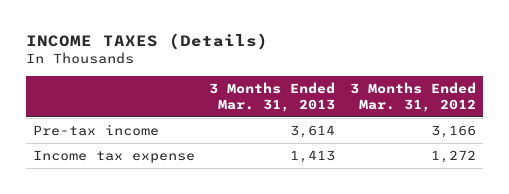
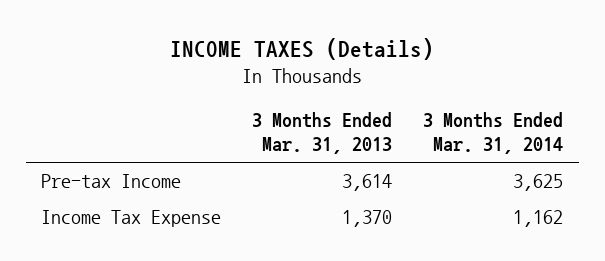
[349,82,476,112] 3 Months Ended Mar. 31, 2012 -> none
none -> [423,111,564,155] 3 Months Ended Mar. 31, 2014
[33,124,160,137] Pre-tax income -> [41,174,182,189] Pre-tax Income
[33,150,196,164] Income tax expense -> [41,210,222,228] Income Tax Expense
[290,150,336,164] 1,413 -> [342,210,393,228] 1,370

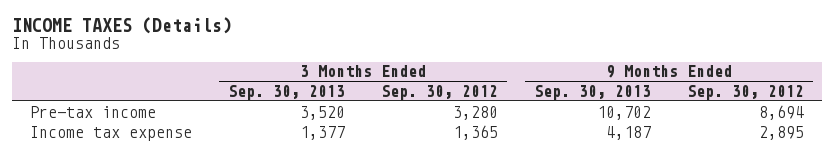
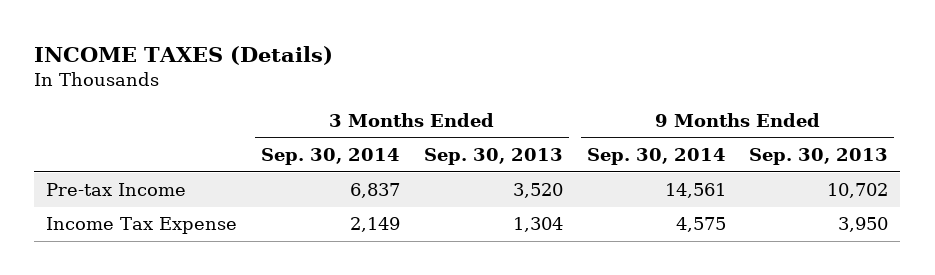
[380,84,498,100] Sep. 30, 2012 -> none
[687,84,805,100] Sep. 30, 2012 -> none
none -> [260,148,400,166] Sep. 30, 2014
none -> [586,148,726,166] Sep. 30, 2014
[29,105,156,118] Pre-tax income -> [46,183,187,197] Pre-tax Income
[29,125,192,141] Income tax expense -> [46,217,238,235] Income Tax Expense
[299,125,345,140] 1,377 -> [512,217,563,233] 1,304
[606,125,652,140] 4,187 -> [838,217,889,233] 3,950

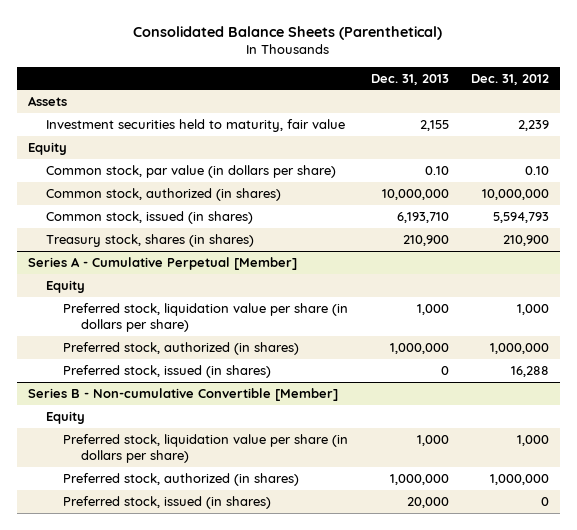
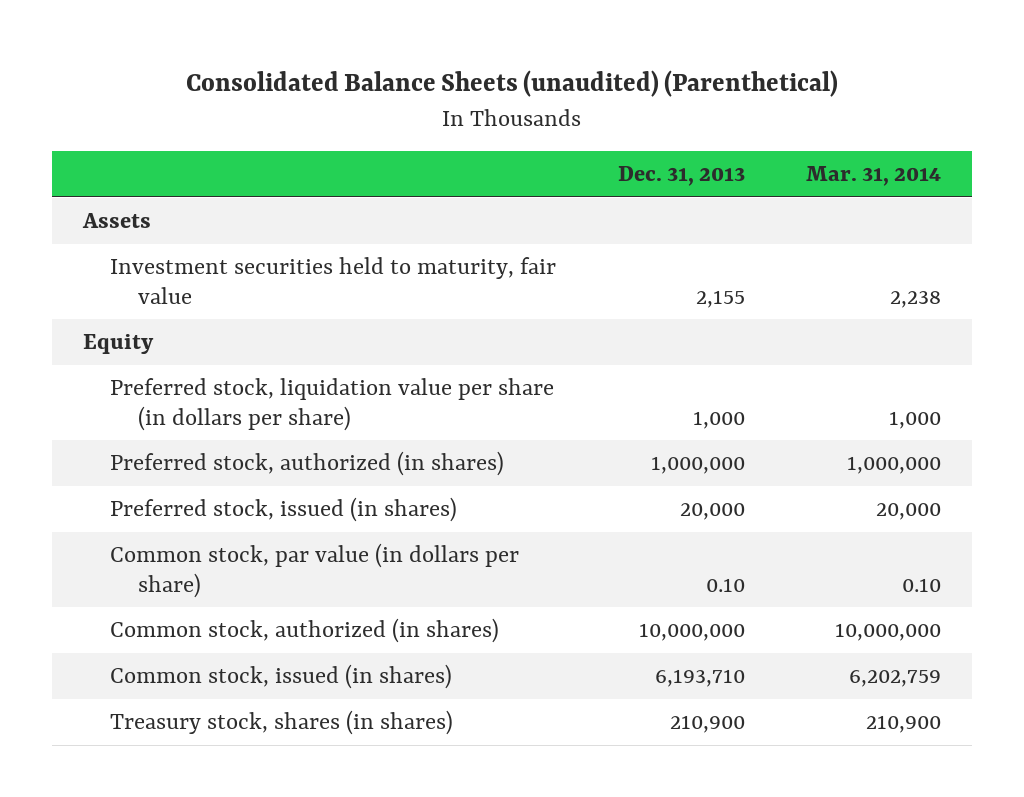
[133,25,443,40] Consolidated Balance Sheets (Parenthetical) -> [185,70,838,98] Consolidated Balance Sheets (unaudited) (Parenthetical)
[470,73,549,85] Dec. 31, 2012 -> none
none -> [805,166,941,187] Mar. 31, 2014
none -> [110,378,555,431] Preferred stock, liquidation value per share (in dollars per share)
none -> [110,451,505,477] Preferred stock, authorized (in shares)
none -> [110,497,458,523] Preferred stock, issued (in shares)
[28,256,298,270] Series A - Cumulative Perpetual [Member] -> none
[45,279,85,293] Equity -> none
[63,302,349,332] Preferred stock, liquidation value per share (in dollars per share) -> none
[63,341,300,355] Preferred stock, authorized (in shares) -> none
[63,364,272,378] Preferred stock, issued (in shares) -> none
[28,387,339,401] Series B - Non-cumulative Convertible [Member] -> none
[45,410,85,424] Equity -> none
[63,433,349,463] Preferred stock, liquidation value per share (in dollars per share) -> none
[63,472,300,486] Preferred stock, authorized (in shares) -> none
[63,495,272,509] Preferred stock, issued (in shares) -> none

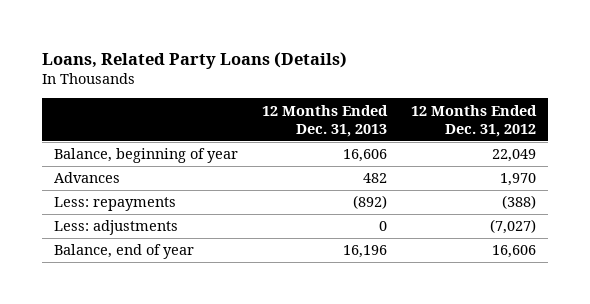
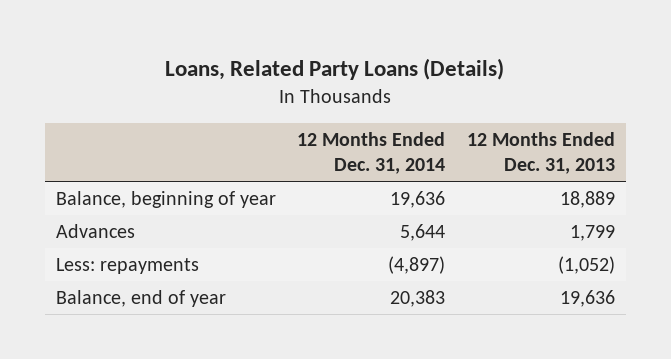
[410,104,537,137] 12 Months Ended Dec. 31, 2012 -> none
none -> [297,132,446,175] 12 Months Ended Dec. 31, 2014
[54,220,179,236] Less: adjustments -> none
[343,149,388,163] 16,606 -> [560,190,616,208] 18,889
[363,173,388,184] 482 -> [570,224,616,241] 1,799
[353,195,388,210] (892) -> [558,255,616,274] (1,052)
[343,245,388,259] 16,196 -> [560,289,616,307] 19,636

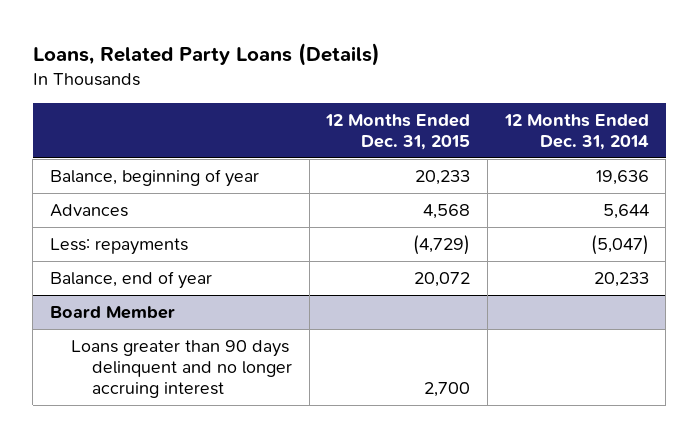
[467,132,616,175] 12 Months Ended Dec. 31, 2013 -> none
none -> [325,113,471,150] 12 Months Ended Dec. 31, 2015
[388,255,446,274] (4,897) -> [590,235,649,256] (5,047)
[390,289,446,307] 20,383 -> [593,272,649,288] 20,233
none -> [49,306,175,320] Board Member
none -> [70,340,293,398] Loans greater than 90 days delinquent and no longer accruing interest

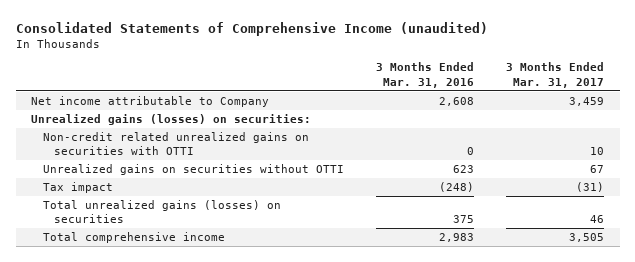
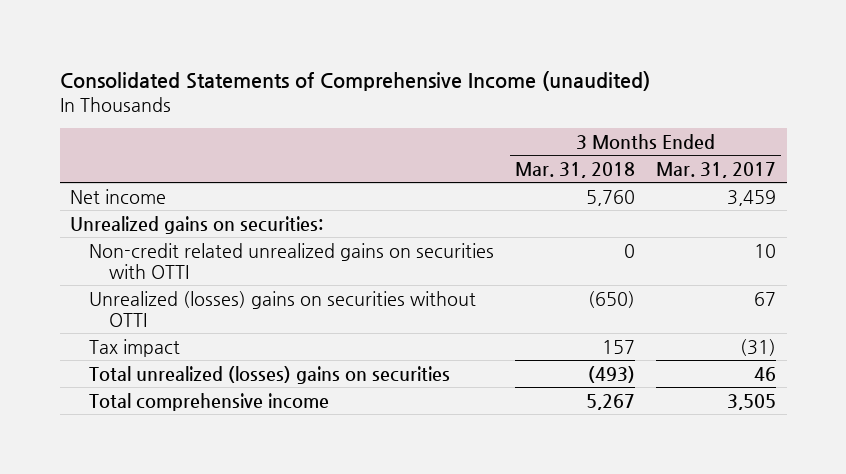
[375,62,474,88] 3 Months Ended Mar. 31, 2016 -> none
none -> [515,161,636,178] Mar. 31, 2018
[31,95,270,107] Net income attributable to Company -> [70,188,167,204] Net income
[31,113,312,125] Unrealized gains (losses) on securities: -> [70,215,324,234] Unrealized gains on securities:
[42,163,344,175] Unrealized gains on securities without OTTI -> [89,290,477,327] Unrealized (losses) gains on securities without OTTI
[42,199,281,224] Total unrealized gains (losses) on securities -> [89,365,451,384] Total unrealized (losses) gains on securities

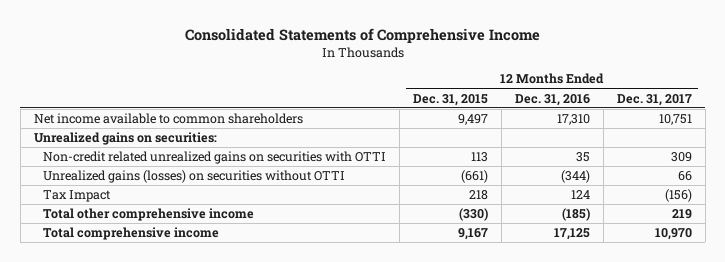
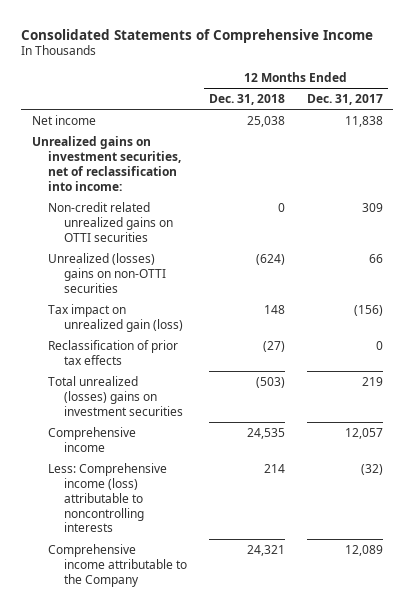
[412,93,488,106] Dec. 31, 2015 -> none
[514,93,590,106] Dec. 31, 2016 -> none
none -> [209,94,286,106] Dec. 31, 2018
[33,113,303,125] Net income available to common shareholders -> none
none -> [32,114,97,125] Net income
[33,132,217,146] Unrealized gains on securities: -> [32,135,182,191] Unrealized gains on investment securities, net of reclassification into income:
[42,151,386,165] Non-credit related unrealized gains on securities with OTTI -> [48,201,174,242] Non-credit related unrealized gains on OTTI securities
[42,170,345,184] Unrealized gains (losses) on securities without OTTI -> [48,252,167,293] Unrealized (losses) gains on non-OTTI securities
[42,190,111,203] Tax Impact -> [48,303,184,332] Tax impact on unrealized gain (loss)
none -> [48,339,179,365] Reclassification of prior tax effects
[42,208,254,222] Total other comprehensive income -> [48,375,184,416] Total unrealized (losses) gains on investment securities
none -> [48,426,137,452] Comprehensive income
none -> [48,462,168,533] Less: Comprehensive income (loss) attributable to noncontrolling interests
[42,227,219,241] Total comprehensive income -> [48,543,188,587] Comprehensive income attributable to the Company
[654,228,692,241] 10,970 -> [344,544,383,556] 12,089

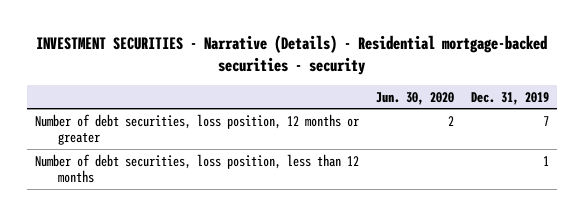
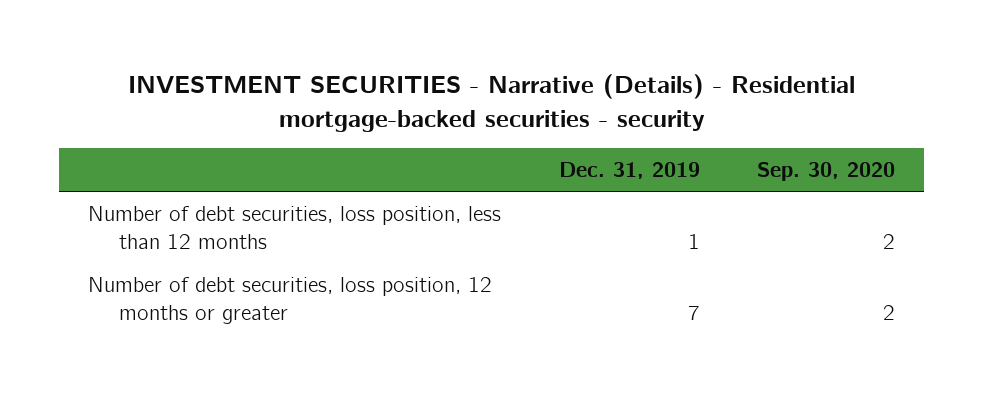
[376,91,455,105] Jun. 30, 2020 -> none
none -> [757,162,896,182] Sep. 30, 2020
[35,113,360,146] Number of debt securities, loss position, 12 months or greater -> [88,276,493,324] Number of debt securities, loss position, 12 months or greater

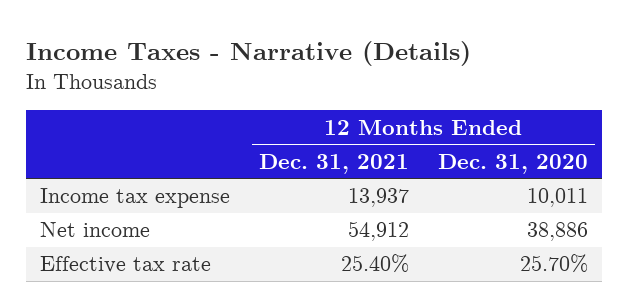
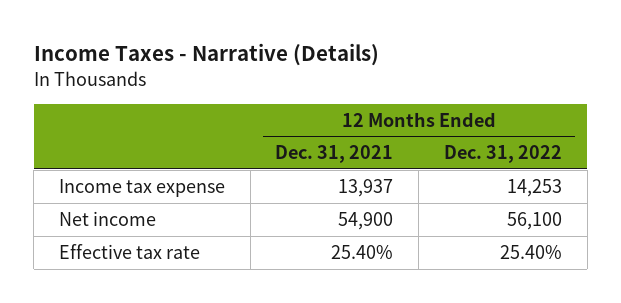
[437,153,588,174] Dec. 31, 2020 -> none
none -> [444,145,563,164] Dec. 31, 2022
[348,221,410,242] 54,912 -> [338,211,394,230] 54,900

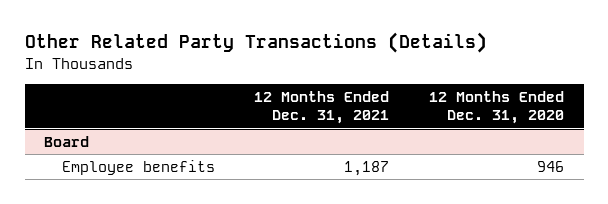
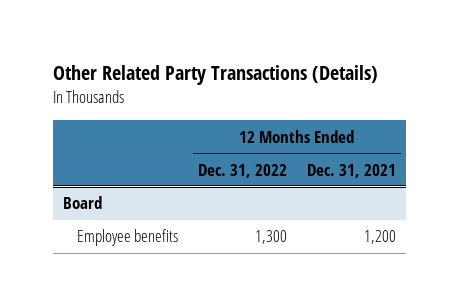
[428,90,564,125] 12 Months Ended Dec. 31, 2020 -> none
none -> [198,163,288,178] Dec. 31, 2022
[344,161,390,177] 1,187 -> [363,230,396,245] 1,200

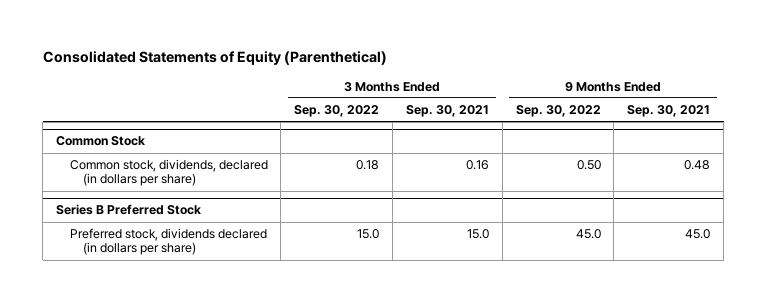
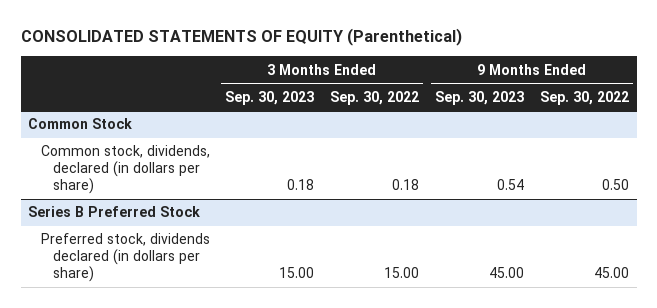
[42,51,387,66] Consolidated Statements of Equity (Parenthetical) -> [20,28,462,47] CONSOLIDATED STATEMENTS OF EQUITY (Parenthetical)
[405,105,489,118] Sep. 30, 2021 -> none
[627,105,711,118] Sep. 30, 2021 -> none
none -> [225,90,315,105] Sep. 30, 2023
none -> [434,90,524,105] Sep. 30, 2023
[357,229,380,240] 15.0 -> [384,267,420,279] 15.00
[575,229,601,240] 45.0 -> [593,267,629,279] 45.00

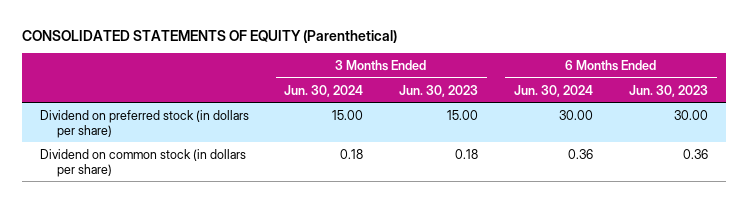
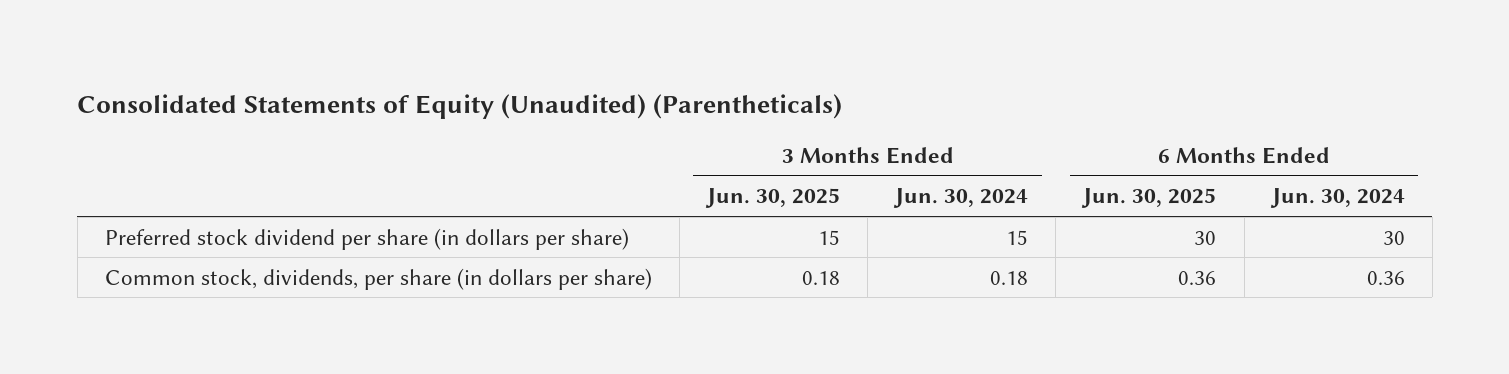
[21,30,397,44] CONSOLIDATED STATEMENTS OF EQUITY (Parenthetical) -> [77,93,843,119] Consolidated Statements of Equity (Unaudited) (Parentheticals)
[399,84,479,97] Jun. 30, 2023 -> none
[628,84,708,97] Jun. 30, 2023 -> none
none -> [704,188,840,209] Jun. 30, 2025
none -> [1081,188,1217,209] Jun. 30, 2025
[39,109,249,138] Dividend on preferred stock (in dollars per share) -> [104,227,629,250] Preferred stock dividend per share (in dollars per share)
[332,109,364,120] 15.00 -> [1006,229,1029,245] 15
[558,109,593,120] 30.00 -> [1382,230,1405,245] 30
[39,148,246,177] Dividend on common stock (in dollars per share) -> [104,267,652,290] Common stock, dividends, per share (in dollars per share)

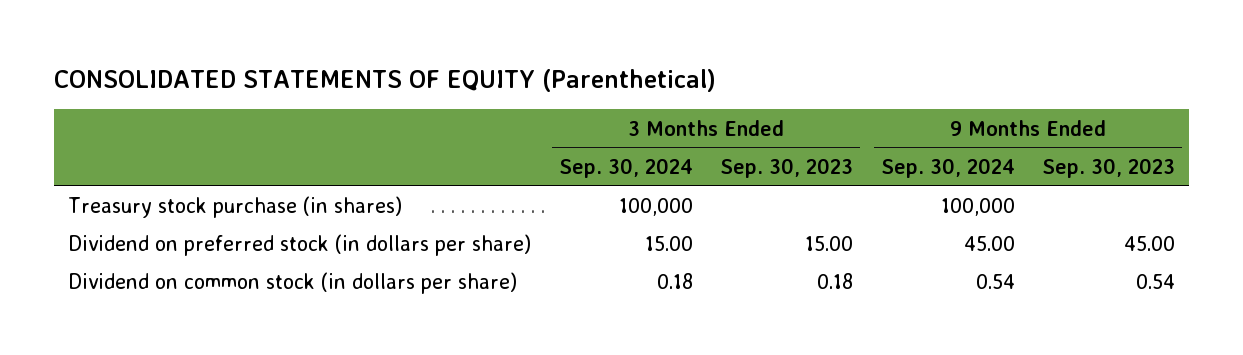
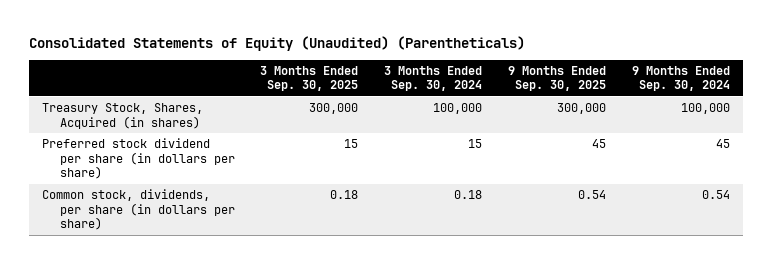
[54,68,717,92] CONSOLIDATED STATEMENTS OF EQUITY (Parenthetical) -> [29,35,526,51] Consolidated Statements of Equity (Unaudited) (Parentheticals)
[720,158,854,179] Sep. 30, 2023 -> none
[1042,158,1176,179] Sep. 30, 2023 -> none
none -> [260,65,359,92] 3 Months Ended Sep. 30, 2025
none -> [507,65,606,92] 9 Months Ended Sep. 30, 2025
[68,196,403,219] Treasury stock purchase (in shares) -> [42,103,204,129] Treasury Stock, Shares, Acquired (in shares)
[68,234,532,257] Dividend on preferred stock (in dollars per share) -> [42,138,235,180] Preferred stock dividend per share (in dollars per share)
[644,236,693,252] 15.00 -> [468,139,483,149] 15
[963,236,1015,252] 45.00 -> [715,139,730,149] 45
[68,272,518,295] Dividend on common stock (in dollars per share) -> [42,189,235,231] Common stock, dividends, per share (in dollars per share)

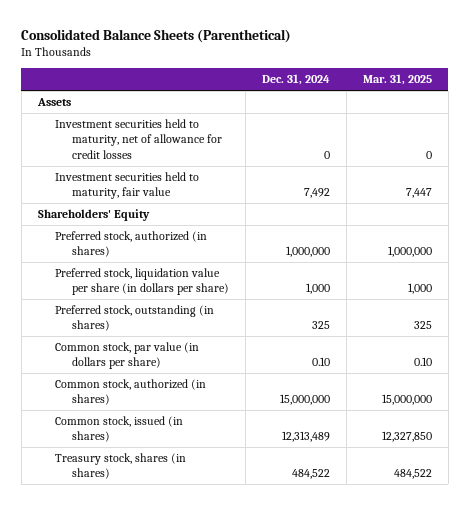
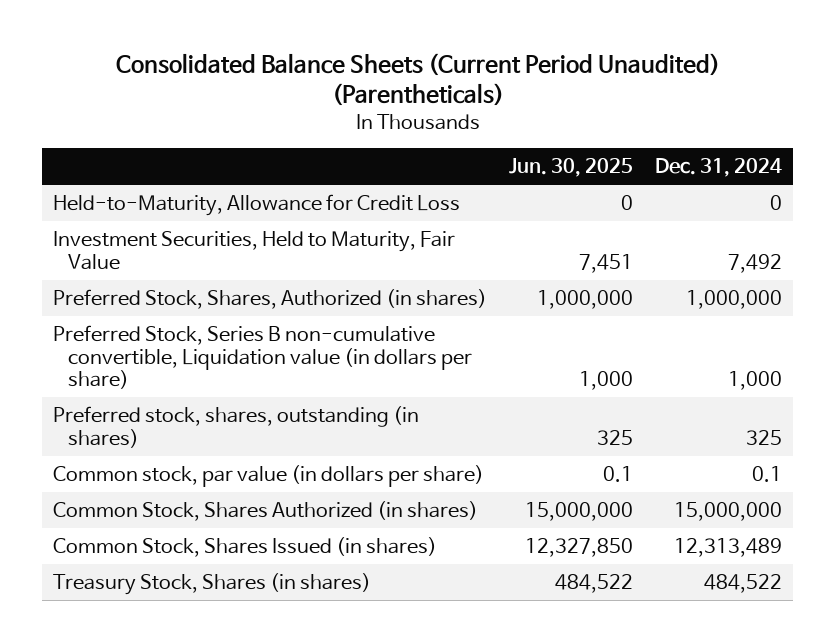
[21,29,292,44] Consolidated Balance Sheets (Parenthetical) -> [115,52,720,107] Consolidated Balance Sheets (Current Period Unaudited) (Parentheticals)
[362,74,432,86] Mar. 31, 2025 -> none
none -> [509,158,634,178] Jun. 30, 2025
[36,98,71,107] Assets -> none
[37,209,150,222] Shareholders' Equity -> none
[54,119,222,159] Investment securities held to maturity, net of allowance for credit losses -> [52,194,460,217] Held-to-Maturity, Allowance for Credit Loss
[54,172,199,200] Investment securities held to maturity, fair value -> [52,231,455,270] Investment Securities, Held to Maturity, Fair Value
[54,231,207,258] Preferred stock, authorized (in shares) -> [52,289,487,310] Preferred Stock, Shares, Authorized (in shares)
[54,268,229,296] Preferred stock, liquidation value per share (in dollars per share) -> [52,325,472,390] Preferred Stock, Series B non-cumulative convertible, Liquidation value (in dollars per share)
[54,305,214,332] Preferred stock, outstanding (in shares) -> [52,406,419,448] Preferred stock, shares, outstanding (in shares)
[311,357,330,367] 0.10 -> [752,466,783,483] 0.1
[54,379,206,406] Common stock, authorized (in shares) -> [52,501,478,522] Common Stock, Shares Authorized (in shares)
[54,416,183,443] Common stock, issued (in shares) -> [52,537,437,558] Common Stock, Shares Issued (in shares)
[54,453,186,480] Treasury stock, shares (in shares) -> [52,573,371,596] Treasury Stock, Shares (in shares)

